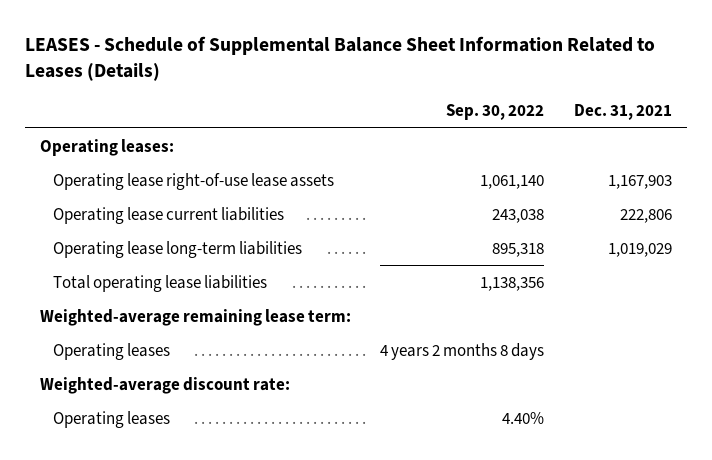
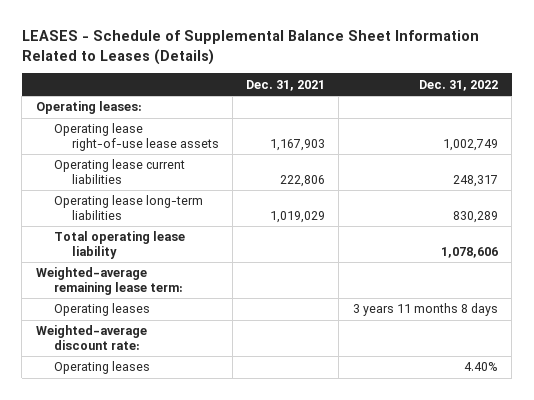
[446,104,545,121] Sep. 30, 2022 -> none
none -> [418,79,498,91] Dec. 31, 2022
[53,274,268,292] Total operating lease liabilities -> [53,231,185,259] Total operating lease liability

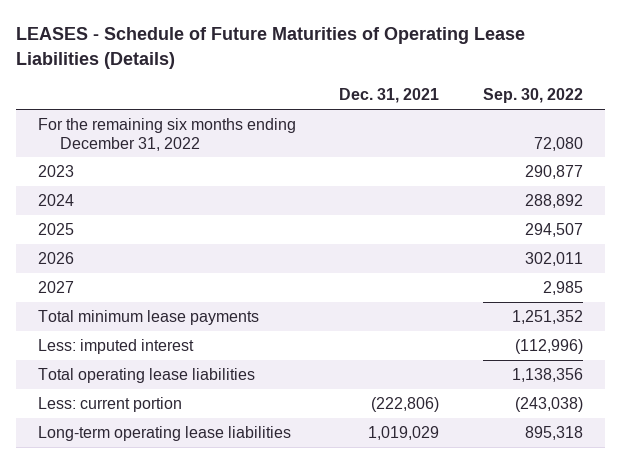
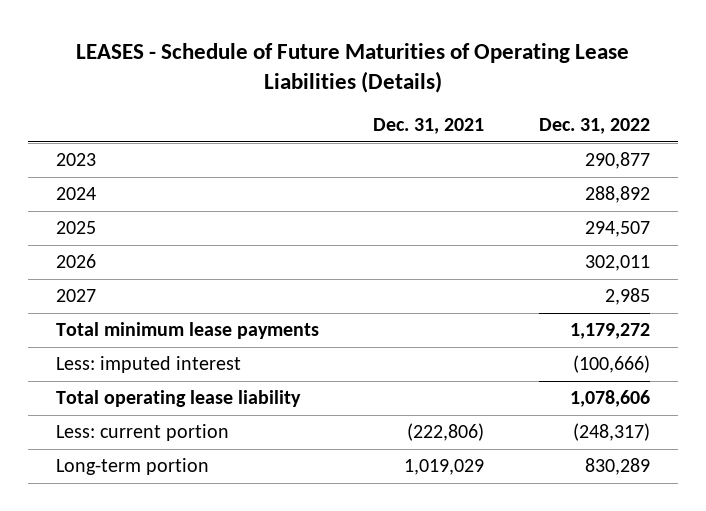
[482,88,583,104] Sep. 30, 2022 -> none
none -> [539,118,651,135] Dec. 31, 2022
[37,117,296,151] For the remaining six months ending December 31, 2022 -> none
[37,367,255,383] Total operating lease liabilities -> [55,390,301,408] Total operating lease liability
[37,425,291,441] Long-term operating lease liabilities -> [55,458,209,476] Long-term portion

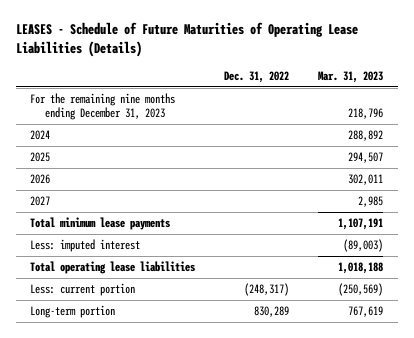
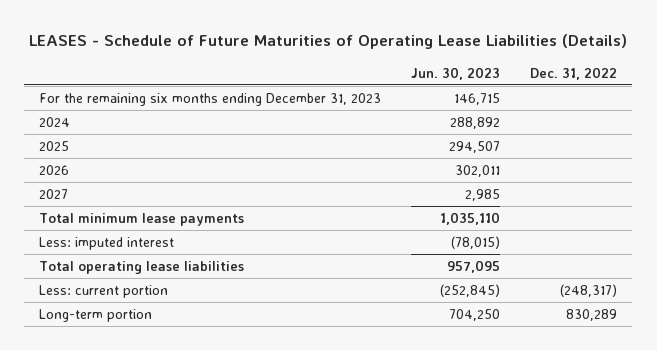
[318,71,384,84] Mar. 31, 2023 -> none
none -> [411,66,501,80] Jun. 30, 2023
[30,93,176,121] For the remaining nine months ending December 31, 2023 -> [39,93,382,107] For the remaining six months ending December 31, 2023

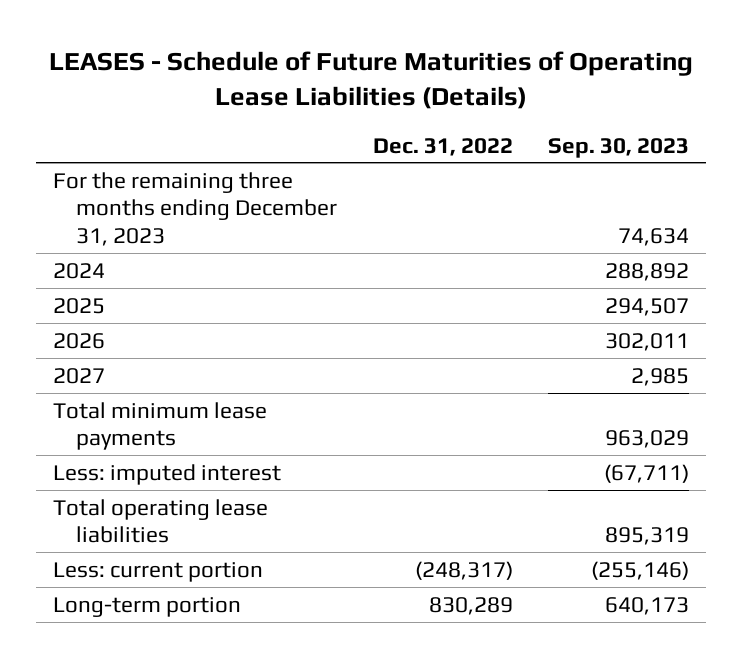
[411,66,501,80] Jun. 30, 2023 -> none
none -> [547,137,689,158] Sep. 30, 2023
[39,93,382,107] For the remaining six months ending December 31, 2023 -> [53,171,338,247] For the remaining three months ending December 31, 2023

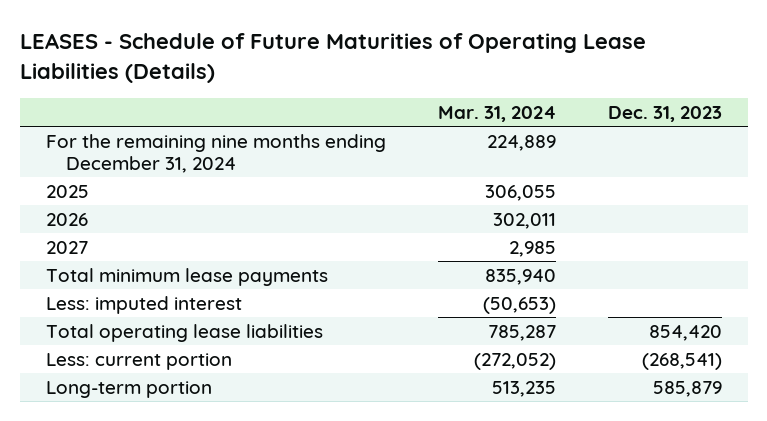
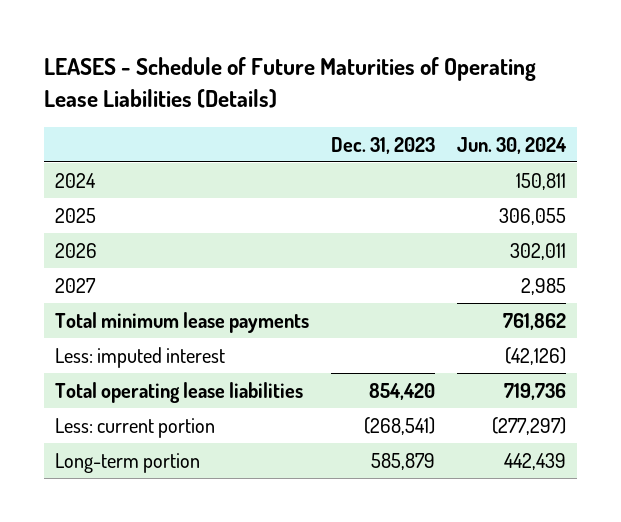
[437,105,556,122] Mar. 31, 2024 -> none
none -> [456,136,567,154] Jun. 30, 2024
[45,133,386,174] For the remaining nine months ending December 31, 2024 -> [54,172,96,188] 2024

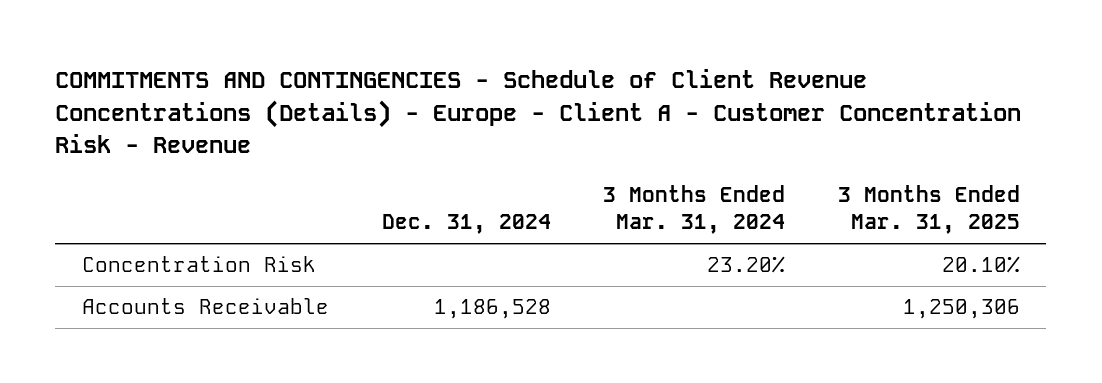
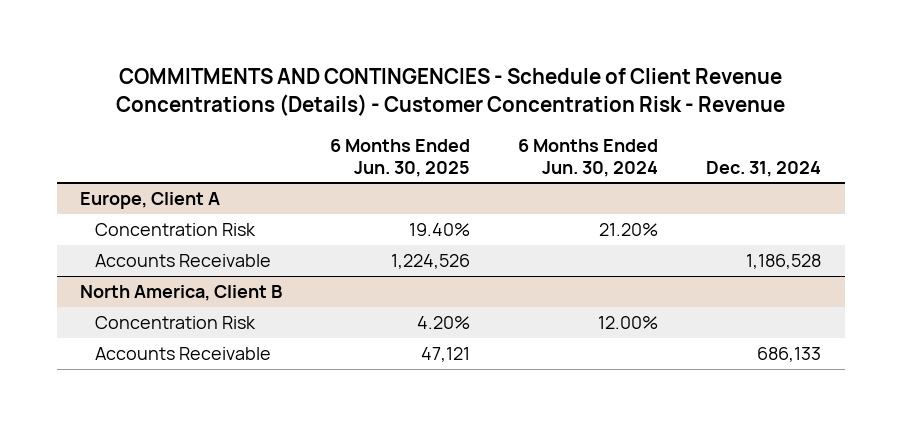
[55,69,1022,154] COMMITMENTS AND CONTINGENCIES - Schedule of Client Revenue Concentrations (Details) - Europe - Client A - Customer Concentration Risk - Revenue -> [115,68,785,117] COMMITMENTS AND CONTINGENCIES - Schedule of Client Revenue Concentrations (Details) - Customer Concentration Risk - Revenue
[603,185,786,235] 3 Months Ended Mar. 31, 2024 -> none
[837,185,1020,235] 3 Months Ended Mar. 31, 2025 -> none
none -> [330,138,471,177] 6 Months Ended Jun. 30, 2025
none -> [518,138,659,177] 6 Months Ended Jun. 30, 2024
none -> [80,191,221,209] Europe, Client A
none -> [80,284,283,301] North America, Client B
none -> [95,315,257,329] Concentration Risk
none -> [95,346,272,360] Accounts Receivable

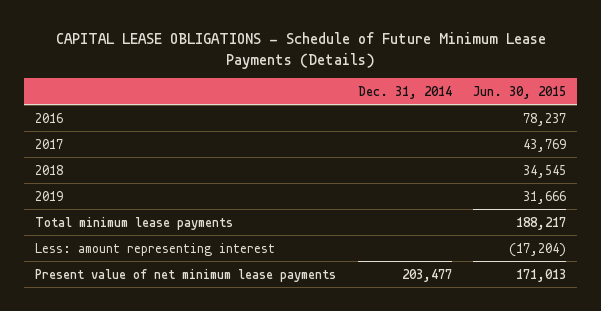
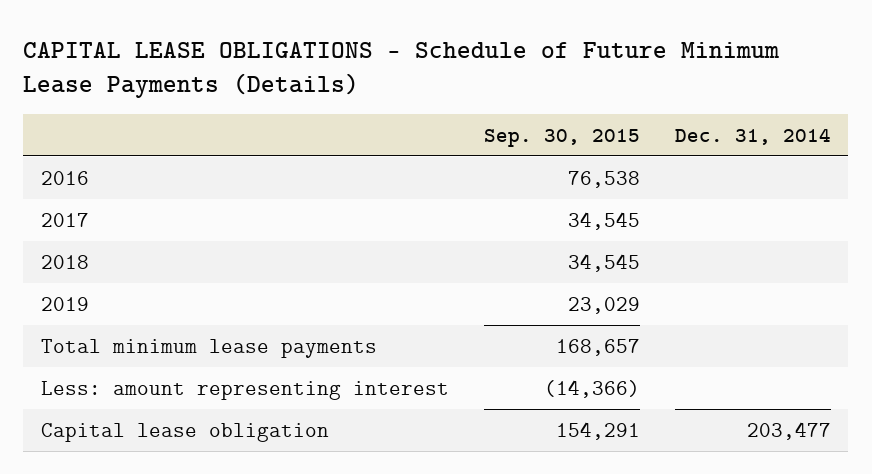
[473,85,567,99] Jun. 30, 2015 -> none
none -> [483,128,640,147] Sep. 30, 2015
[34,268,336,282] Present value of net minimum lease payments -> [40,422,329,442] Capital lease obligation

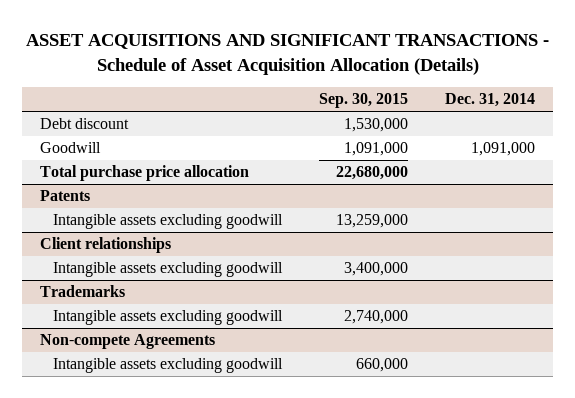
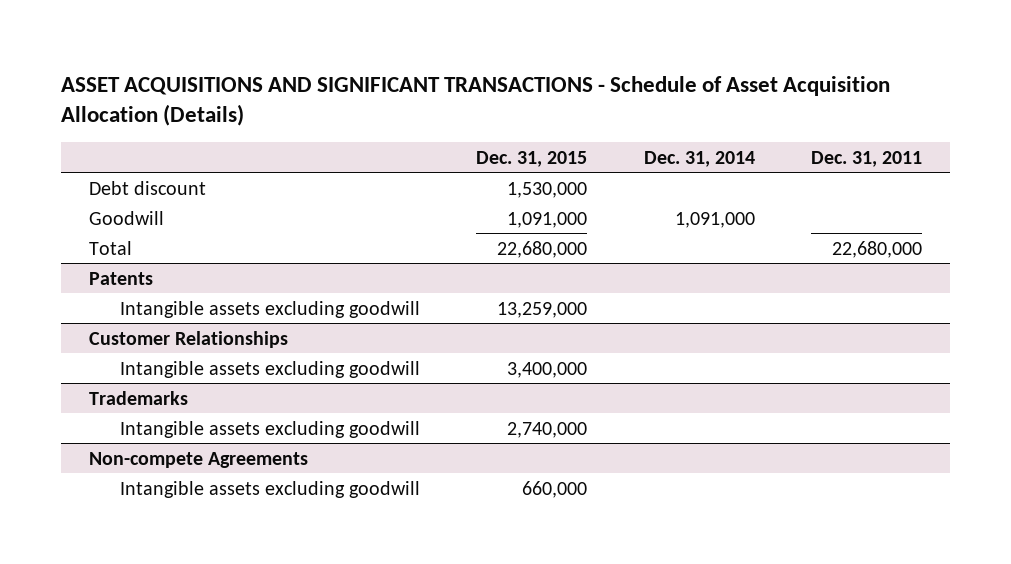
[318,93,408,109] Sep. 30, 2015 -> none
none -> [476,150,588,167] Dec. 31, 2015
none -> [811,150,923,167] Dec. 31, 2011
[40,165,250,182] Total purchase price allocation -> [88,240,132,255] Total
[40,237,172,254] Client relationships -> [88,330,288,348] Customer Relationships

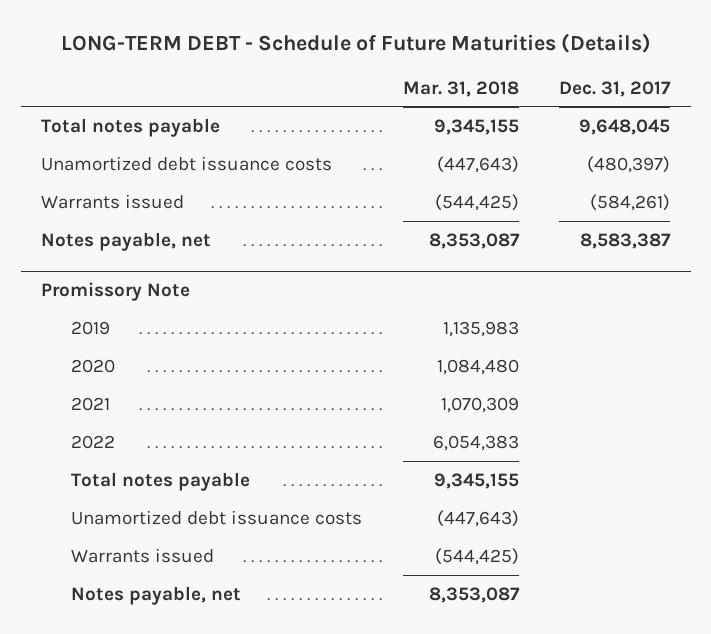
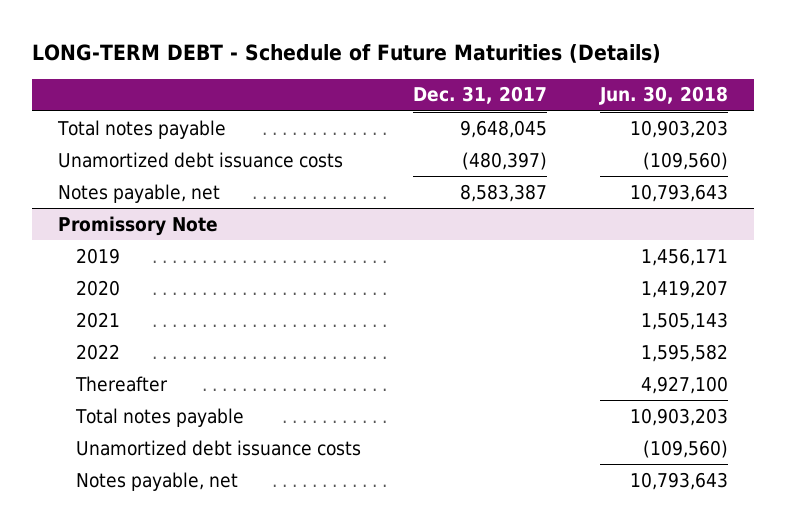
[402,80,519,97] Mar. 31, 2018 -> none
none -> [598,86,728,106] Jun. 30, 2018
[40,193,184,209] Warrants issued -> none
none -> [74,375,168,392] Thereafter
[70,547,214,563] Warrants issued -> none

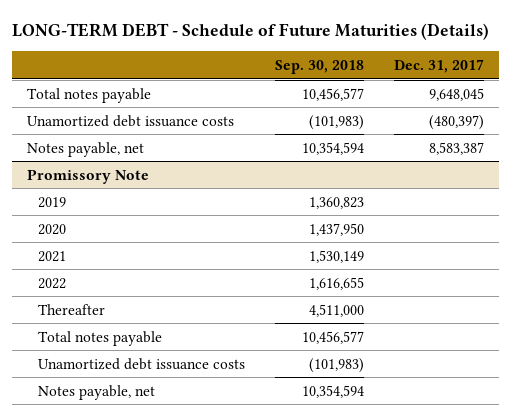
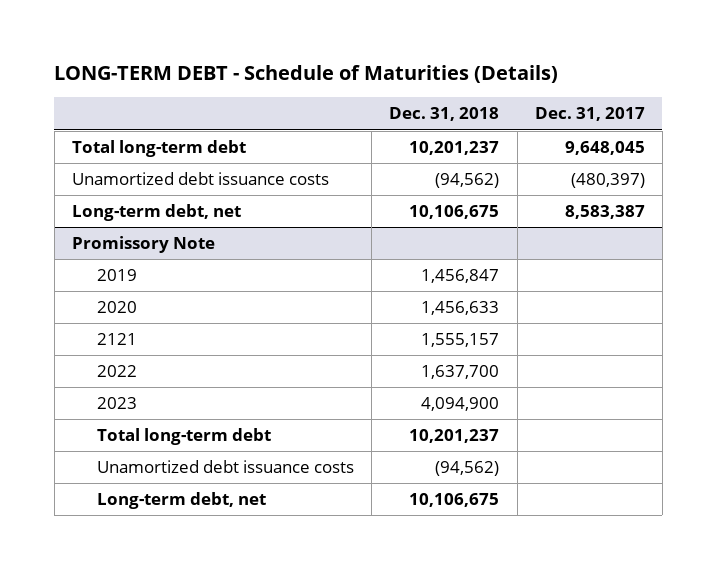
[12,23,490,41] LONG-TERM DEBT - Schedule of Future Maturities (Details) -> [54,65,559,84] LONG-TERM DEBT - Schedule of Maturities (Details)
[275,60,365,75] Sep. 30, 2018 -> none
none -> [389,107,500,122] Dec. 31, 2018
[27,87,152,103] Total notes payable -> [72,140,247,158] Total long-term debt
[27,141,145,157] Notes payable, net -> [72,204,242,222] Long-term debt, net
[38,250,67,262] 2021 -> [97,333,138,346] 2121
[38,303,106,315] Thereafter -> none
none -> [97,397,138,410] 2023
[38,330,163,346] Total notes payable -> [97,428,272,446] Total long-term debt
[38,384,156,400] Notes payable, net -> [97,492,267,510] Long-term debt, net

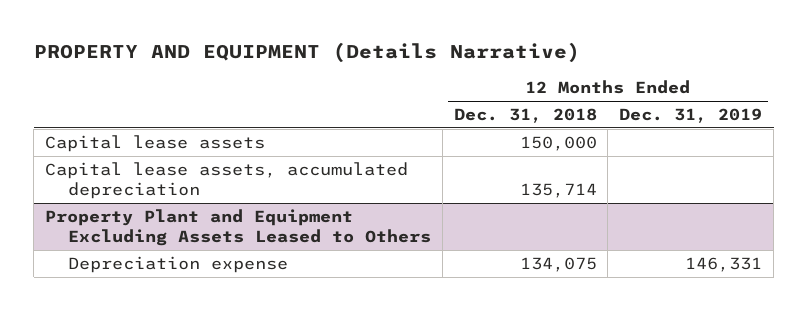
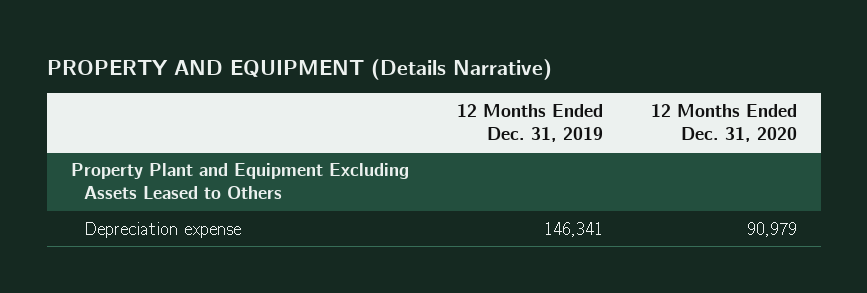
[453,107,597,123] Dec. 31, 2018 -> none
none -> [650,103,797,142] 12 Months Ended Dec. 31, 2020
[45,134,266,152] Capital lease assets -> none
[45,161,409,200] Capital lease assets, accumulated depreciation -> none
[685,256,763,272] 146,331 -> [543,221,603,237] 146,341

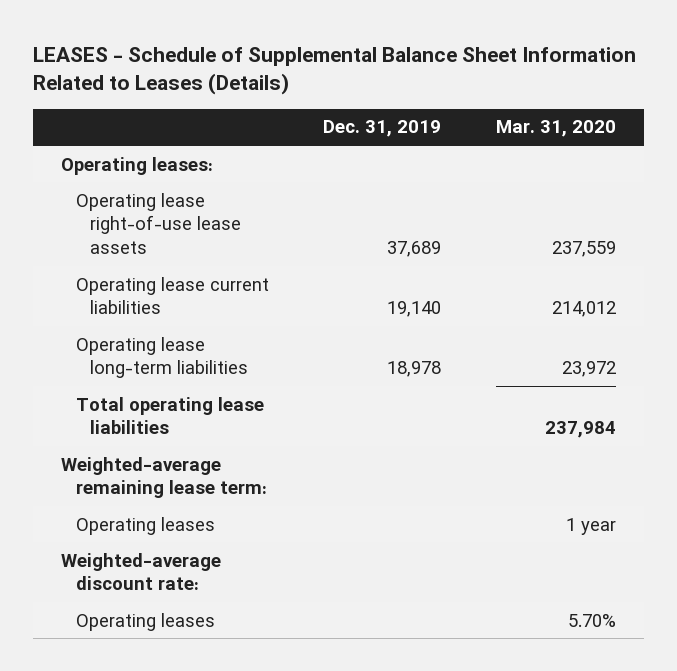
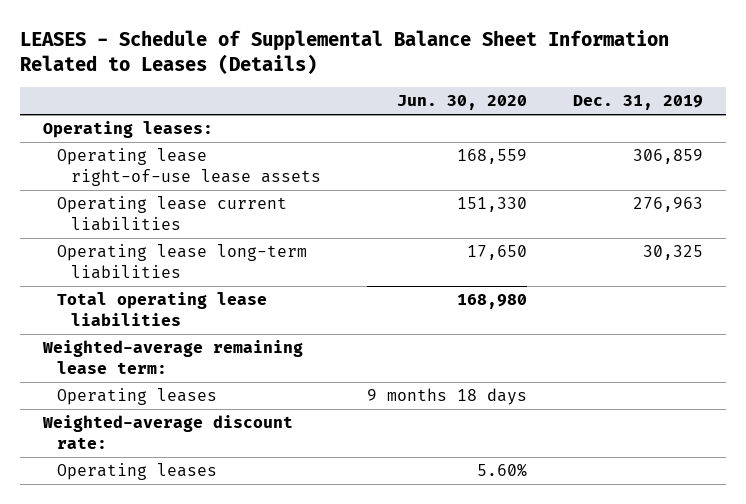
[496,120,617,138] Mar. 31, 2020 -> none
none -> [396,95,527,111] Jun. 30, 2020
[387,241,442,258] 37,689 -> [632,149,703,165] 306,859
[387,301,442,318] 19,140 -> [632,197,703,213] 276,963
[387,361,442,378] 18,978 -> [642,245,703,261] 30,325

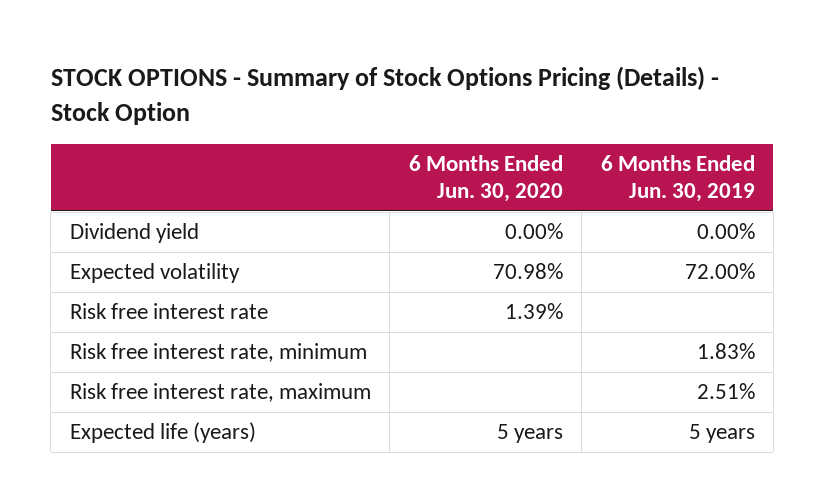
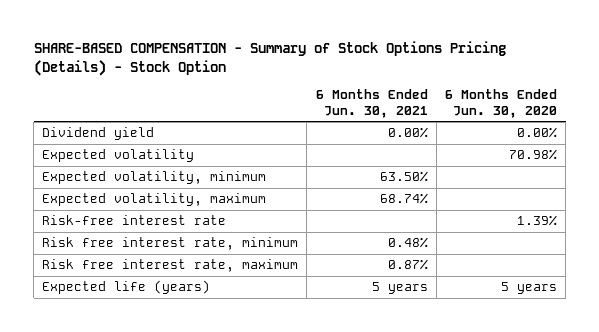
[50,65,719,125] STOCK OPTIONS - Summary of Stock Options Pricing (Details) - Stock Option -> [33,40,506,76] SHARE-BASED COMPENSATION - Summary of Stock Options Pricing (Details) - Stock Option
[600,154,755,203] 6 Months Ended Jun. 30, 2019 -> none
none -> [315,89,428,118] 6 Months Ended Jun. 30, 2021
none -> [42,171,267,185] Expected volatility, minimum
none -> [42,193,267,207] Expected volatility, maximum
[69,303,268,320] Risk free interest rate -> [42,215,227,226] Risk-free interest rate

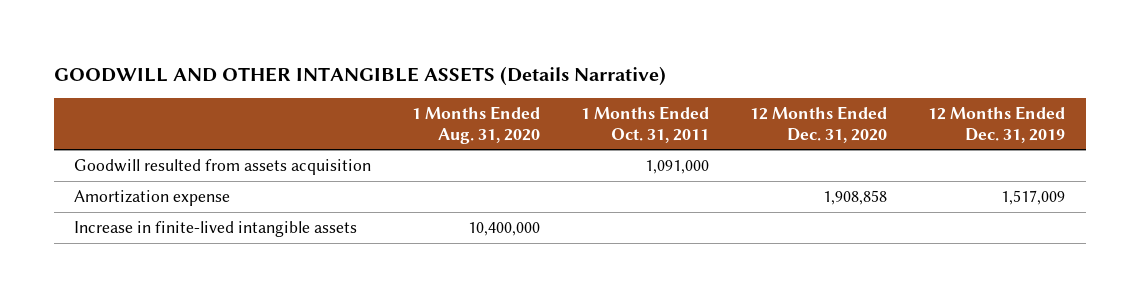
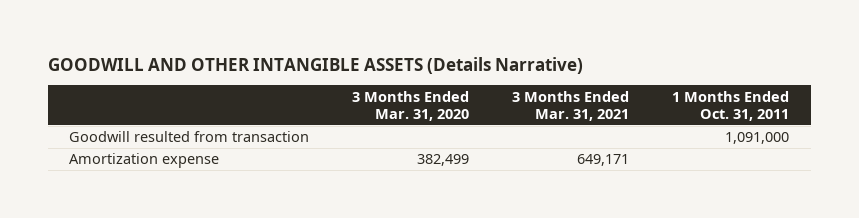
[412,106,541,144] 1 Months Ended Aug. 31, 2020 -> none
[750,106,888,143] 12 Months Ended Dec. 31, 2020 -> none
[928,106,1066,143] 12 Months Ended Dec. 31, 2019 -> none
none -> [352,90,470,121] 3 Months Ended Mar. 31, 2020
none -> [512,90,630,121] 3 Months Ended Mar. 31, 2021
[74,159,372,176] Goodwill resulted from assets acquisition -> [69,131,310,143] Goodwill resulted from transaction
[74,221,358,238] Increase in finite-lived intangible assets -> none

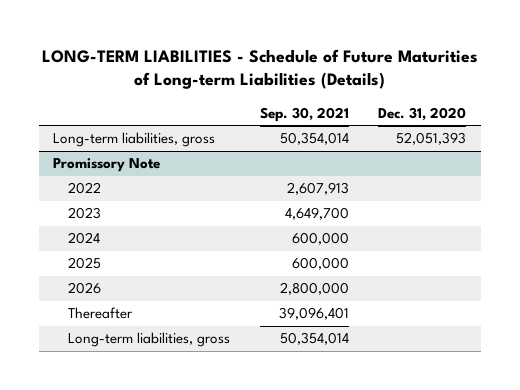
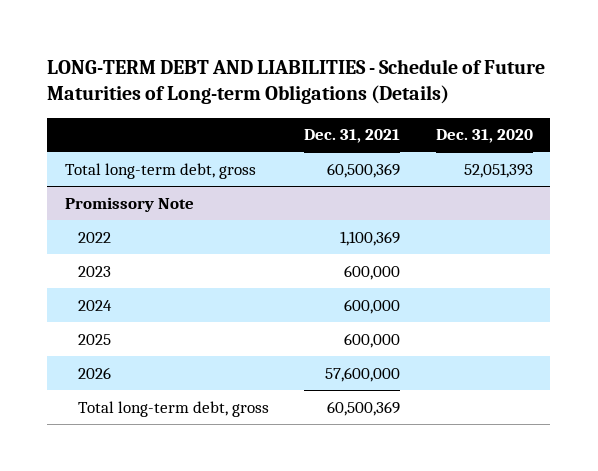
[41,48,478,90] LONG-TERM LIABILITIES - Schedule of Future Maturities of Long-term Liabilities (Details) -> [47,58,546,105] LONG-TERM DEBT AND LIABILITIES - Schedule of Future Maturities of Long-term Obligations (Details)
[259,106,349,122] Sep. 30, 2021 -> none
none -> [304,129,401,144] Dec. 31, 2021
[53,132,216,148] Long-term liabilities, gross -> [65,162,257,179] Total long-term debt, gross
[68,307,134,320] Thereafter -> none
[68,332,231,348] Long-term liabilities, gross -> [77,400,269,417] Total long-term debt, gross

